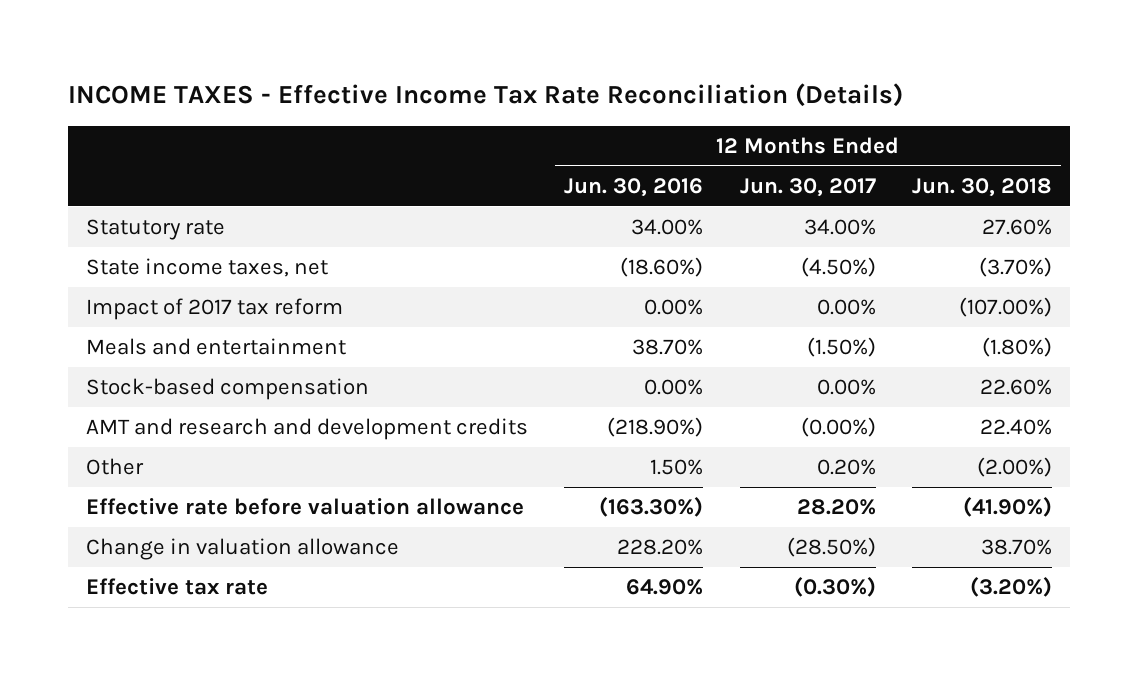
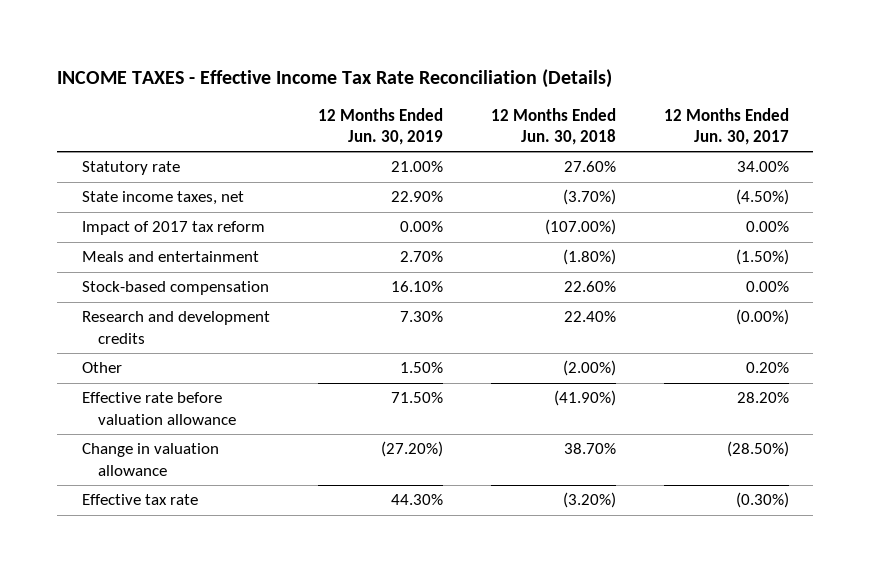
[564,177,704,197] Jun. 30, 2016 -> none
none -> [317,107,443,146] 12 Months Ended Jun. 30, 2019
[86,418,529,441] AMT and research and development credits -> [81,311,270,344] Research and development credits

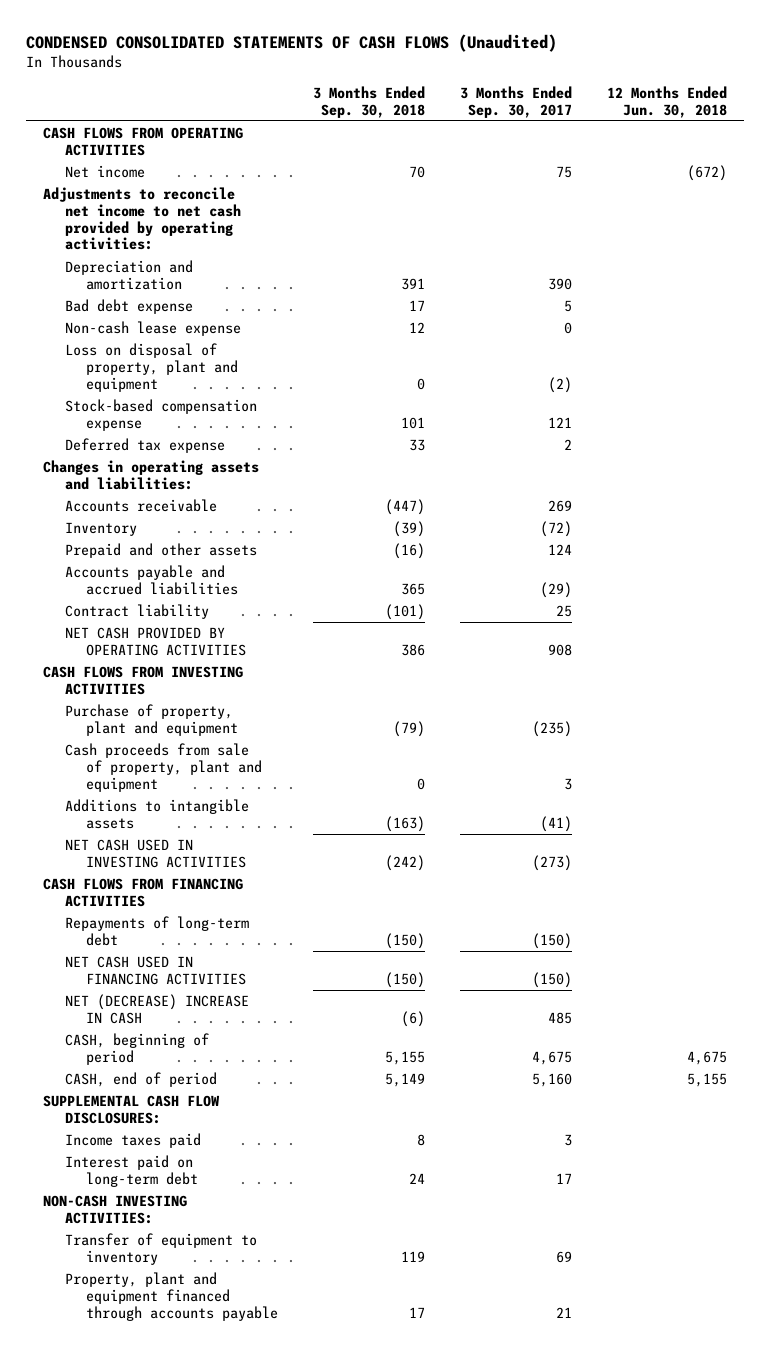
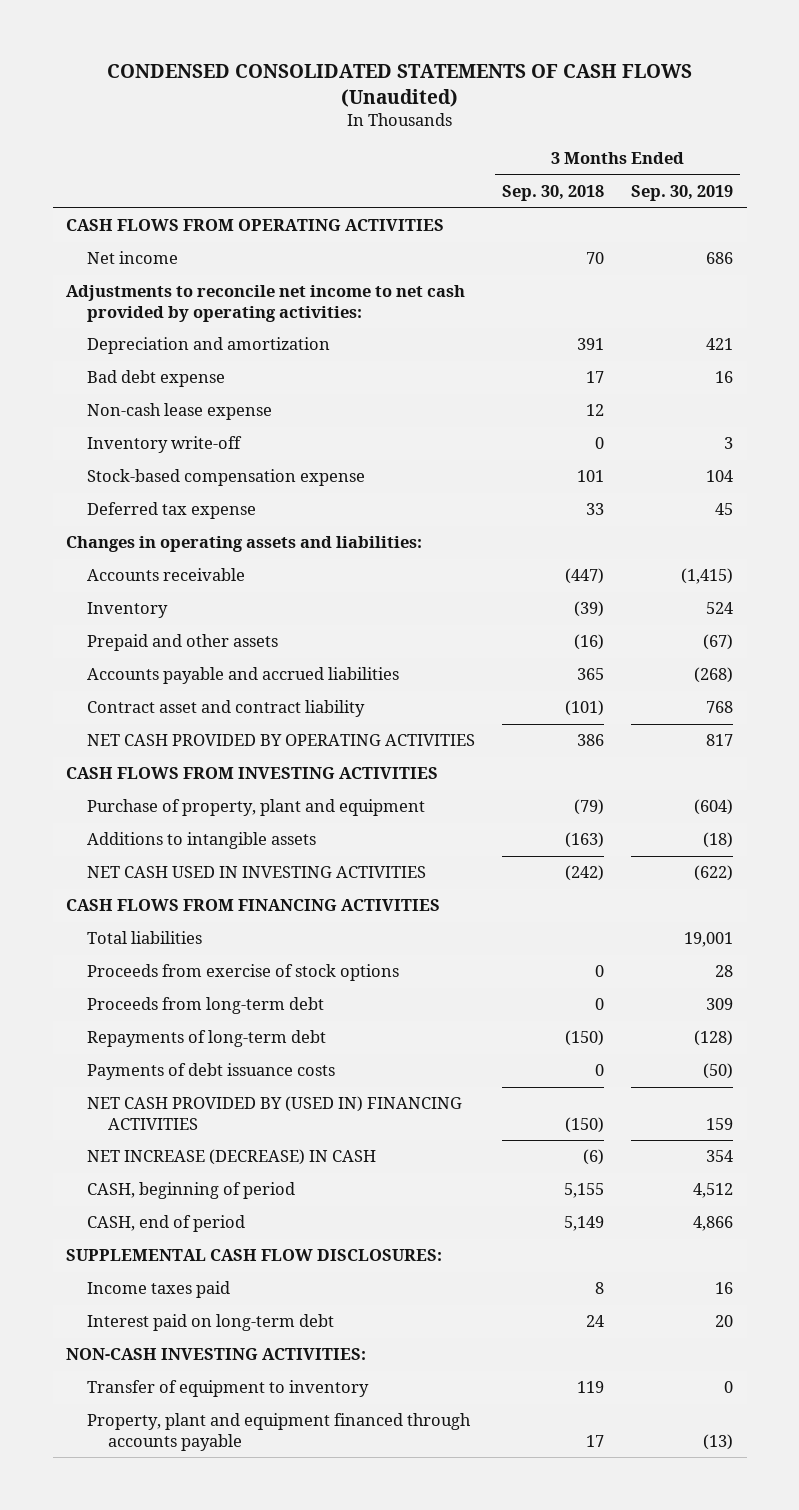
[459,85,572,118] 3 Months Ended Sep. 30, 2017 -> none
[606,85,727,118] 12 Months Ended Jun. 30, 2018 -> none
none -> [631,185,734,202] Sep. 30, 2019
[64,343,238,392] Loss on disposal of property, plant and equipment -> none
none -> [87,436,243,454] Inventory write-off
[64,604,209,620] Contract liability -> [87,700,366,718] Contract asset and contract liability
[64,743,262,792] Cash proceeds from sale of property, plant and equipment -> none
none -> [87,931,203,945] Total liabilities
none -> [87,964,400,982] Proceeds from exercise of stock options
none -> [87,997,325,1015] Proceeds from long-term debt
none -> [87,1063,336,1081] Payments of debt issuance costs
[64,956,246,985] NET CASH USED IN FINANCING ACTIVITIES -> [87,1096,463,1130] NET CASH PROVIDED BY (USED IN) FINANCING ACTIVITIES
[64,994,249,1024] NET (DECREASE) INCREASE IN CASH -> [87,1149,377,1166] NET INCREASE (DECREASE) IN CASH

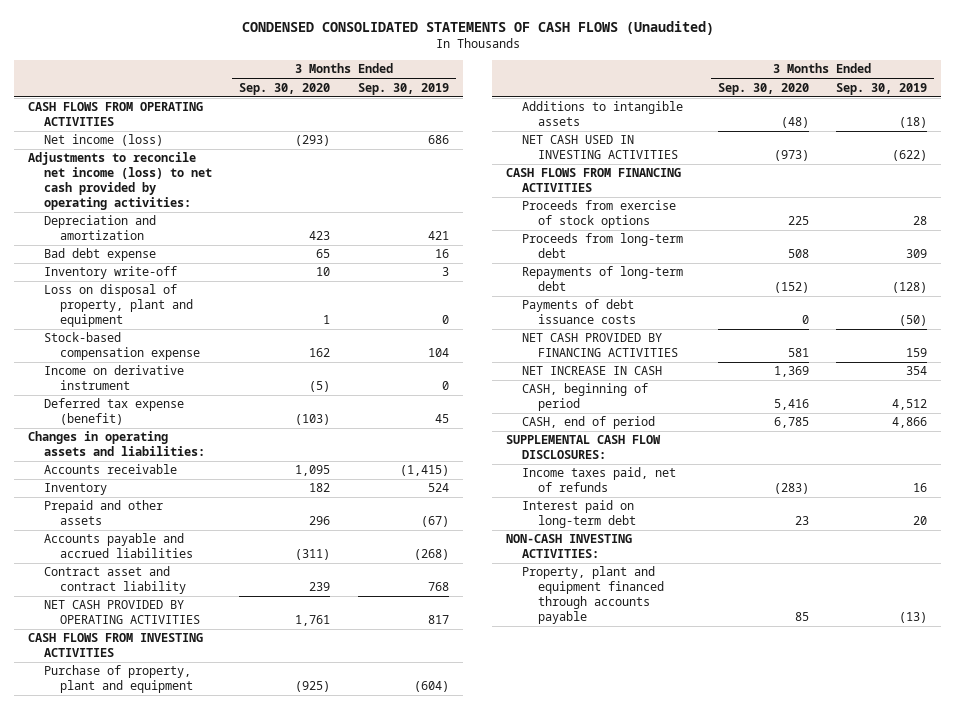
[502,185,605,202] Sep. 30, 2018 -> none
none -> [239,82,331,95] Sep. 30, 2020
[87,251,179,265] Net income -> [43,134,163,147] Net income (loss)
[66,285,466,322] Adjustments to reconcile net income to net cash provided by operating activities: -> [27,152,212,210] Adjustments to reconcile net income (loss) to net cash provided by operating activities:
[87,403,273,421] Non-cash lease expense -> none
none -> [43,284,193,327] Loss on disposal of property, plant and equipment
none -> [43,365,184,391] Income on derivative instrument
[87,502,257,520] Deferred tax expense -> [43,398,184,426] Deferred tax expense (benefit)
[87,931,203,945] Total liabilities -> none
[87,1096,463,1130] NET CASH PROVIDED BY (USED IN) FINANCING ACTIVITIES -> [521,333,678,358] NET CASH PROVIDED BY FINANCING ACTIVITIES
[87,1149,377,1166] NET INCREASE (DECREASE) IN CASH -> [521,366,662,376] NET INCREASE IN CASH
[87,1281,231,1299] Income taxes paid -> [521,467,676,493] Income taxes paid, net of refunds
[87,1380,370,1398] Transfer of equipment to inventory -> none

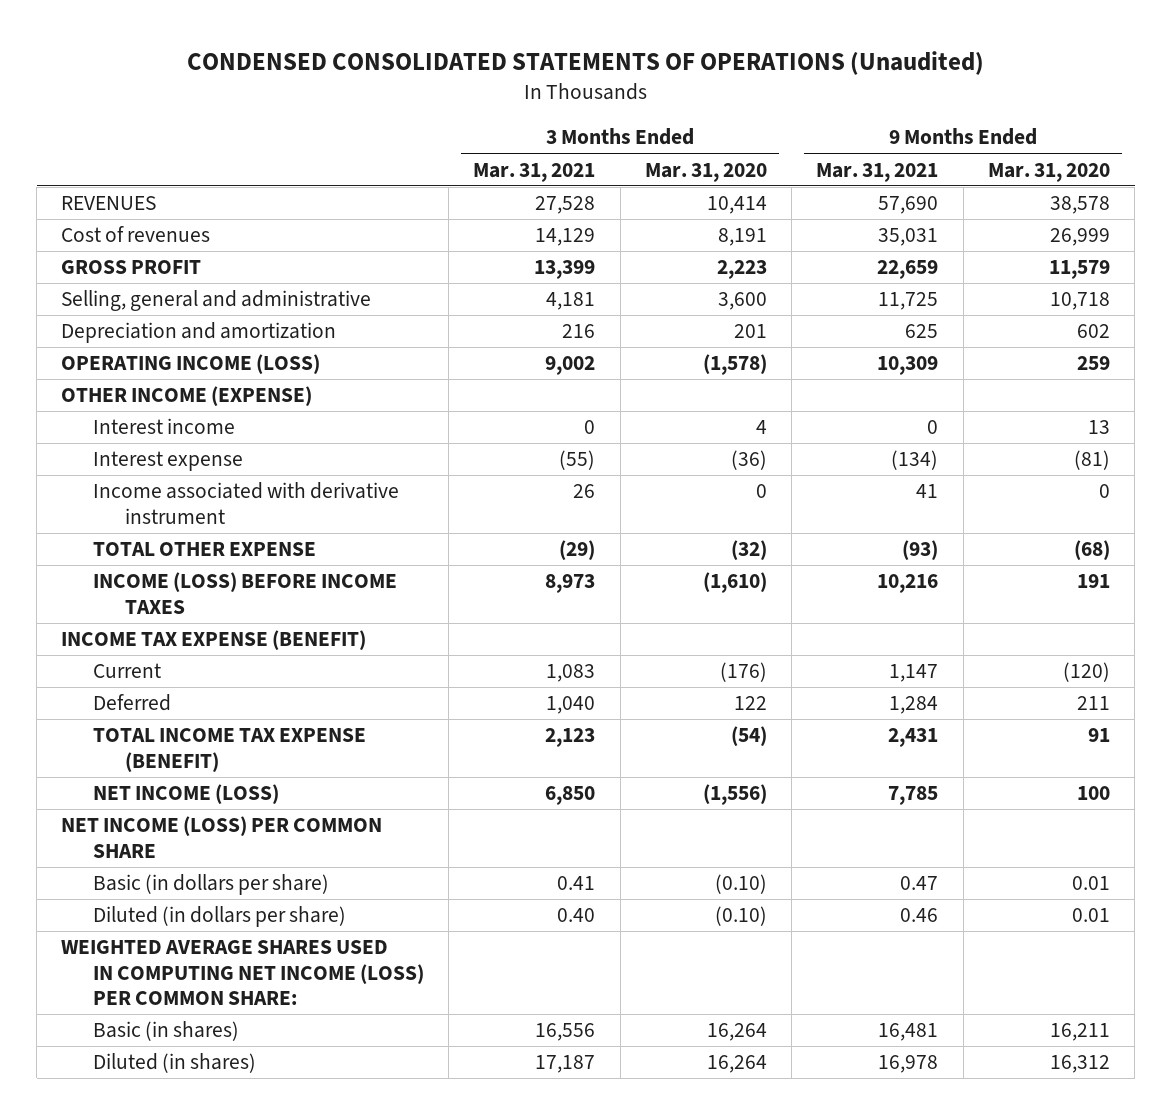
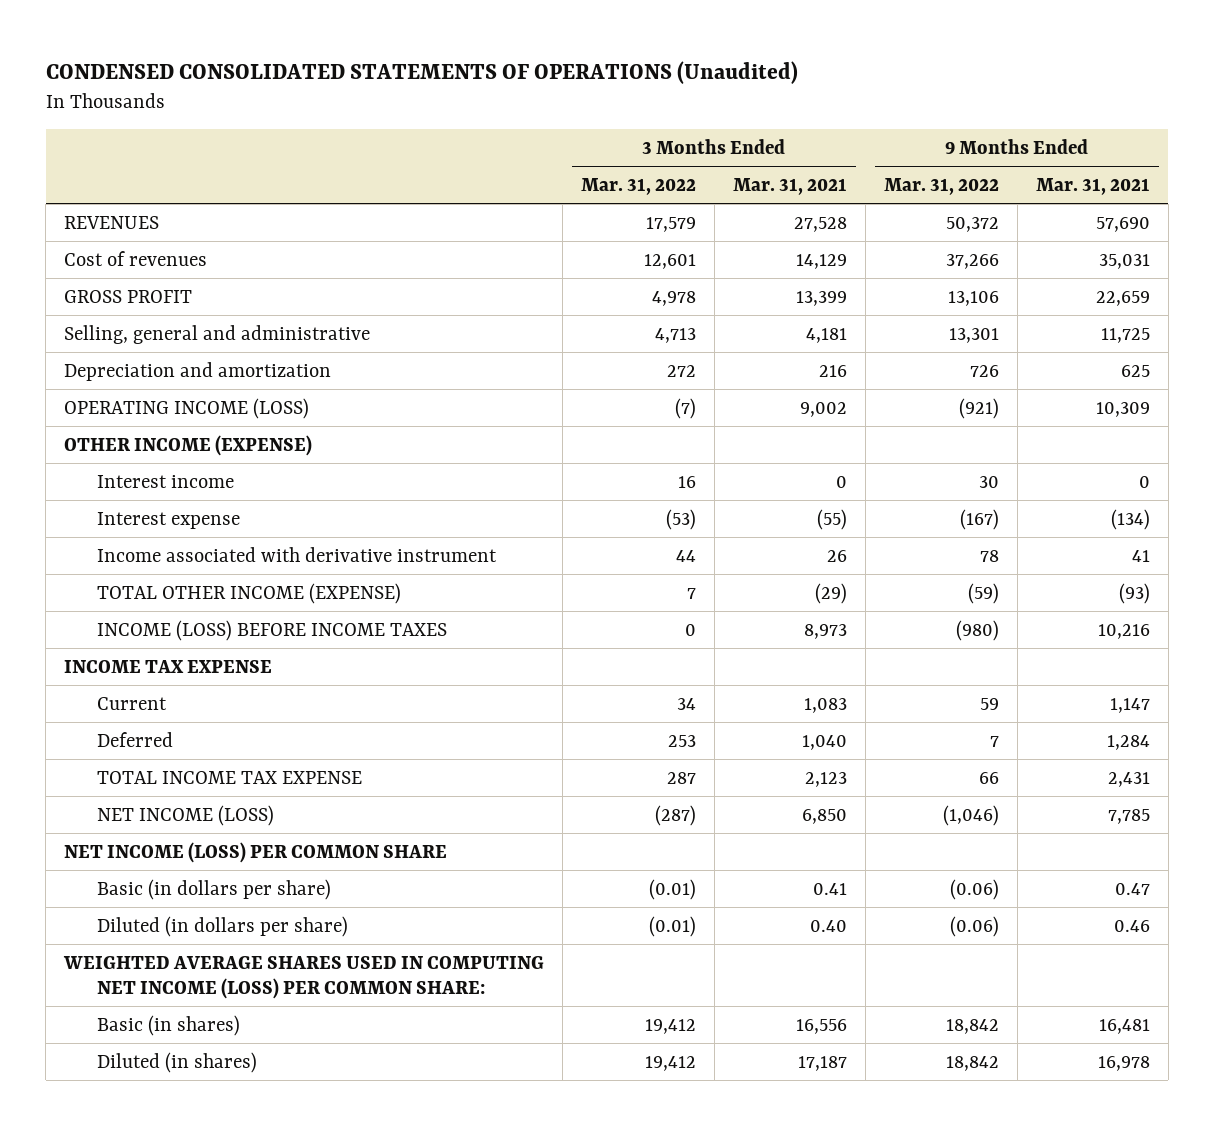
[644,162,767,182] Mar. 31, 2020 -> none
[987,162,1110,182] Mar. 31, 2020 -> none
none -> [581,177,697,195] Mar. 31, 2022
none -> [883,177,999,195] Mar. 31, 2022
[93,542,317,557] TOTAL OTHER EXPENSE -> [96,582,401,604] TOTAL OTHER INCOME (EXPENSE)
[61,630,367,651] INCOME TAX EXPENSE (BENEFIT) -> [64,659,273,673] INCOME TAX EXPENSE
[93,728,367,772] TOTAL INCOME TAX EXPENSE (BENEFIT) -> [96,770,362,784] TOTAL INCOME TAX EXPENSE

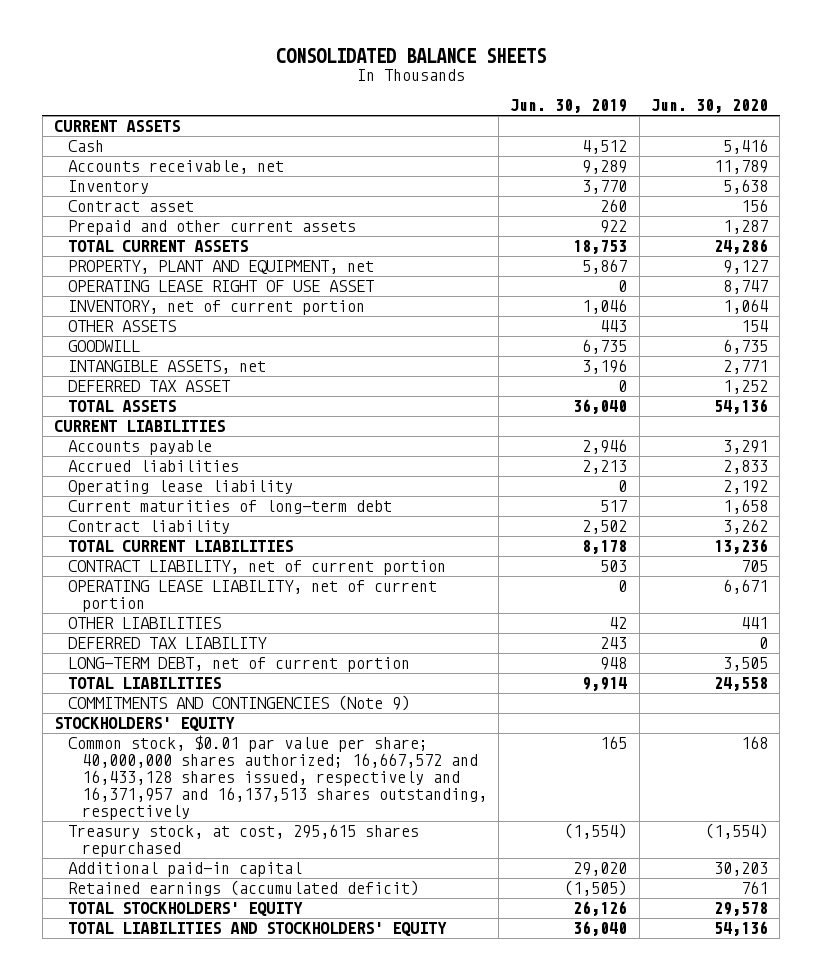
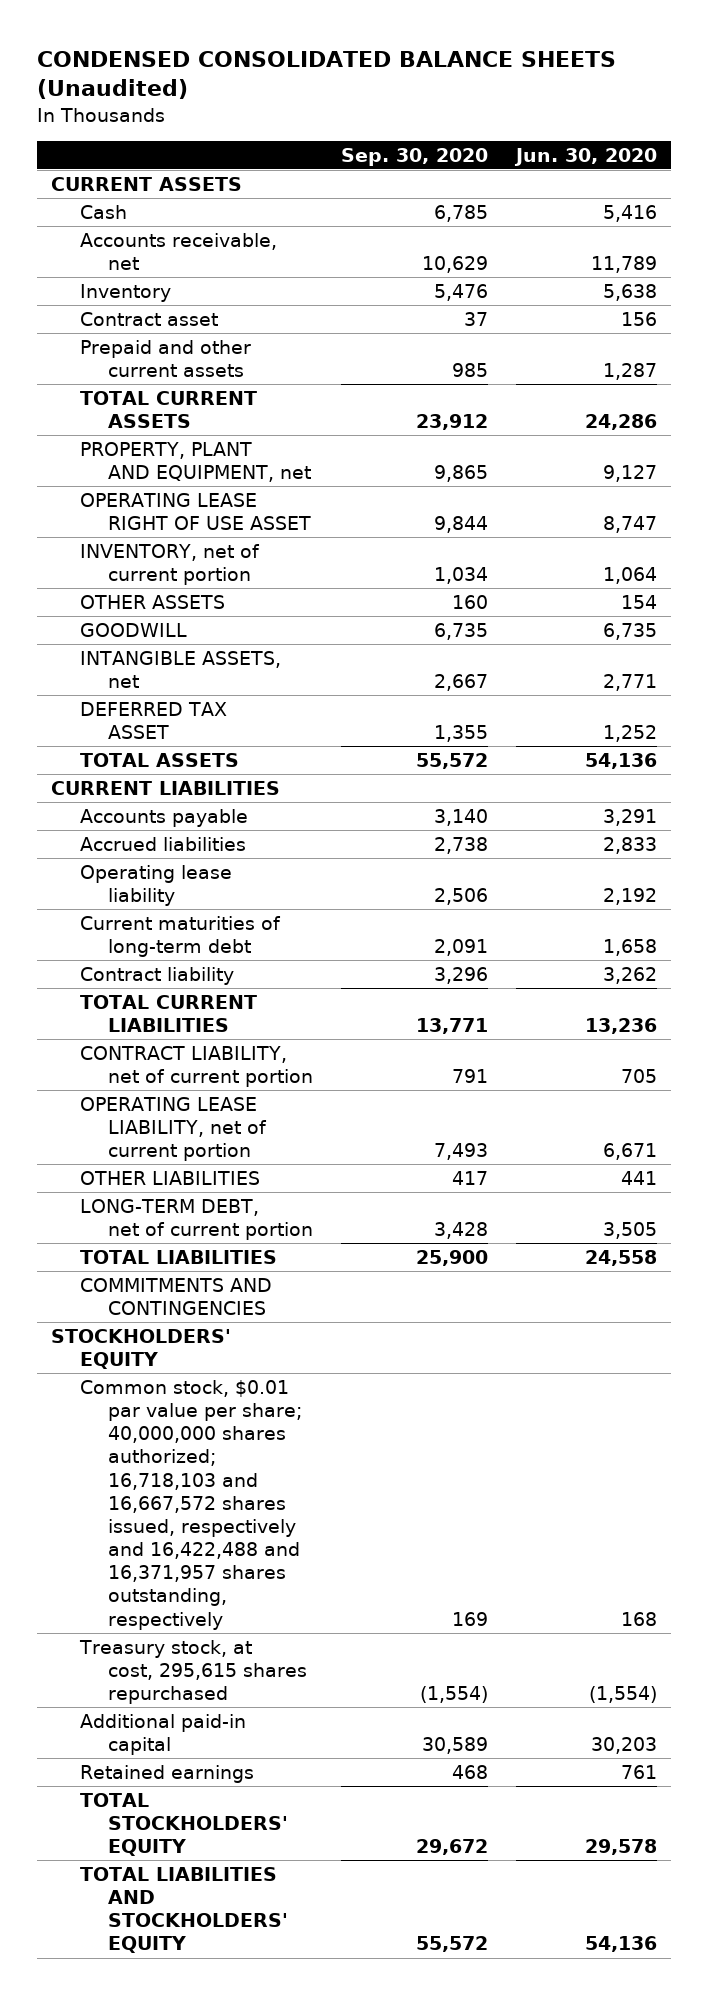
[276,48,547,64] CONSOLIDATED BALANCE SHEETS -> [37,50,617,100] CONDENSED CONSOLIDATED BALANCE SHEETS (Unaudited)
[510,99,628,114] Jun. 30, 2019 -> none
none -> [341,147,489,166] Sep. 30, 2020
[67,637,267,650] DEFERRED TAX LIABILITY -> none
[67,695,410,712] COMMITMENTS AND CONTINGENCIES (Note 9) -> [79,1277,272,1316] COMMITMENTS AND CONTINGENCIES
[67,735,487,821] Common stock, $0.01 par value per share; 40,000,000 shares authorized; 16,667,572 and 16,433,128 shares issued, respectively and 16,371,957 and 16,137,513 shares outstanding, respectively -> [79,1379,303,1630] Common stock, $0.01 par value per share; 40,000,000 shares authorized; 16,718,103 and 16,667,572 shares issued, respectively and 16,422,488 and 16,371,957 shares outstanding, respectively
[67,880,419,897] Retained earnings (accumulated deficit) -> [79,1764,254,1783] Retained earnings

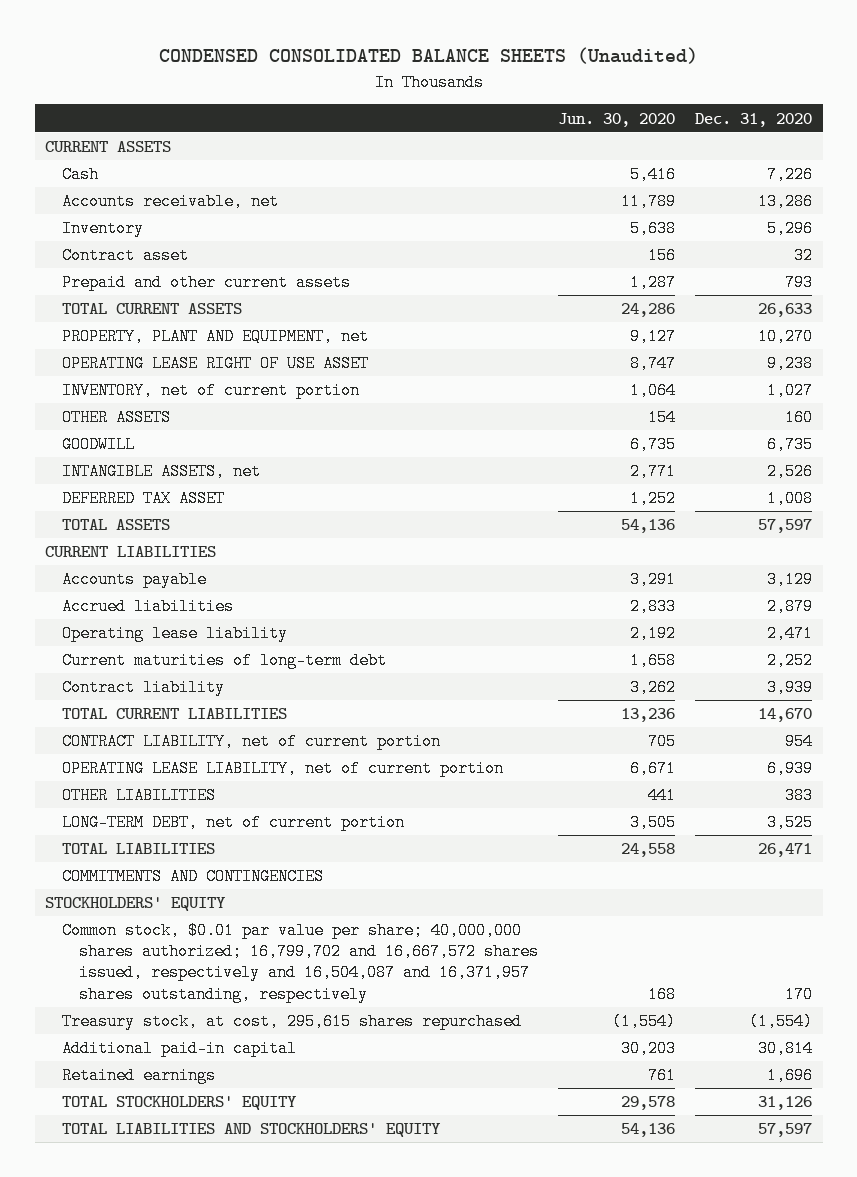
[341,147,489,166] Sep. 30, 2020 -> none
none -> [695,112,813,127] Dec. 31, 2020
[79,1379,303,1630] Common stock, $0.01 par value per share; 40,000,000 shares authorized; 16,718,103 and 16,667,572 shares issued, respectively and 16,422,488 and 16,371,957 shares outstanding, respectively -> [61,922,539,1003] Common stock, $0.01 par value per share; 40,000,000 shares authorized; 16,799,702 and 16,667,572 shares issued, respectively and 16,504,087 and 16,371,957 shares outstanding, respectively

